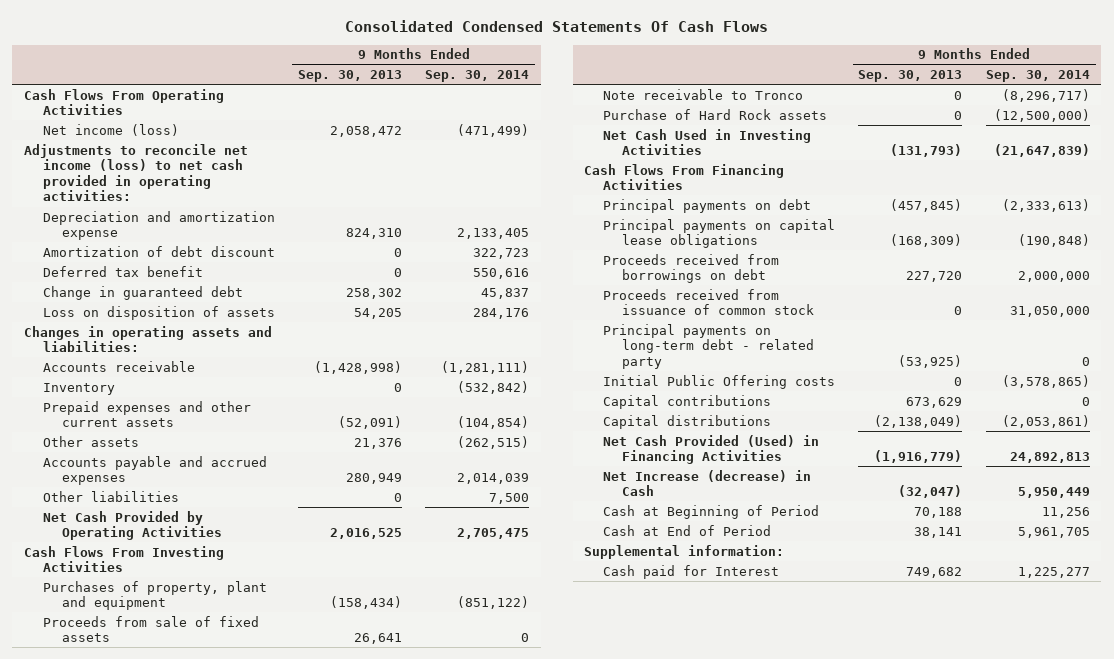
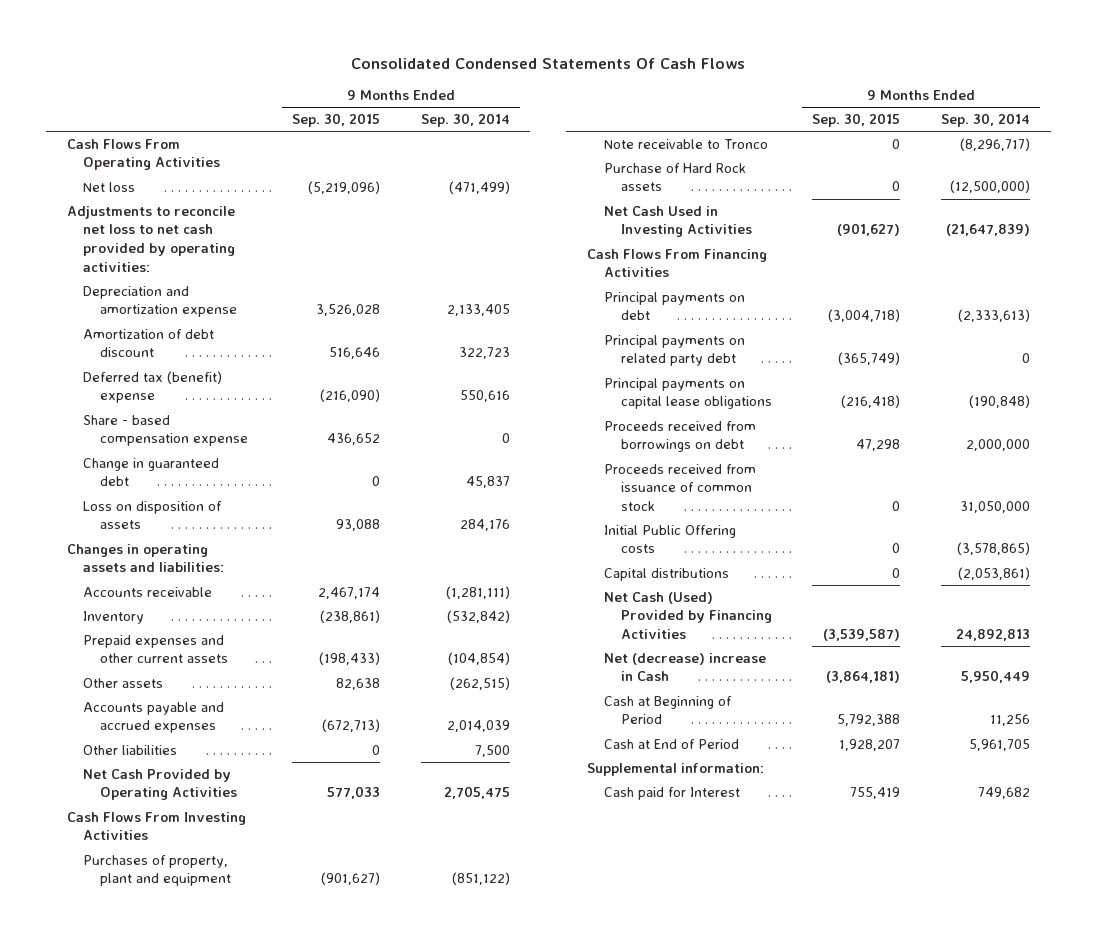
[298,70,403,83] Sep. 30, 2013 -> none
none -> [292,112,381,127] Sep. 30, 2015
[42,123,179,136] Net income (loss) -> [83,181,136,192] Net loss
[23,143,248,202] Adjustments to reconcile net income (loss) to net cash provided in operating activities: -> [66,205,236,272] Adjustments to reconcile net loss to net cash provided by operating activities:
[42,265,203,277] Deferred tax benefit -> [83,370,223,404] Deferred tax (benefit) expense
none -> [83,414,249,447] Share - based compensation expense
[42,615,259,643] Proceeds from sale of fixed assets -> none
none -> [603,334,745,367] Principal payments on related party debt
[603,323,815,369] Principal payments on long-term debt - related party -> none
[603,394,772,409] Capital contributions -> none
[603,434,820,465] Net Cash Provided (Used) in Financing Activities -> [603,591,772,640] Net Cash (Used) Provided by Financing Activities
[603,469,812,497] Net Increase (decrease) in Cash -> [603,652,766,682] Net (decrease) increase in Cash
[1017,566,1090,578] 1,225,277 -> [978,786,1031,799] 749,682

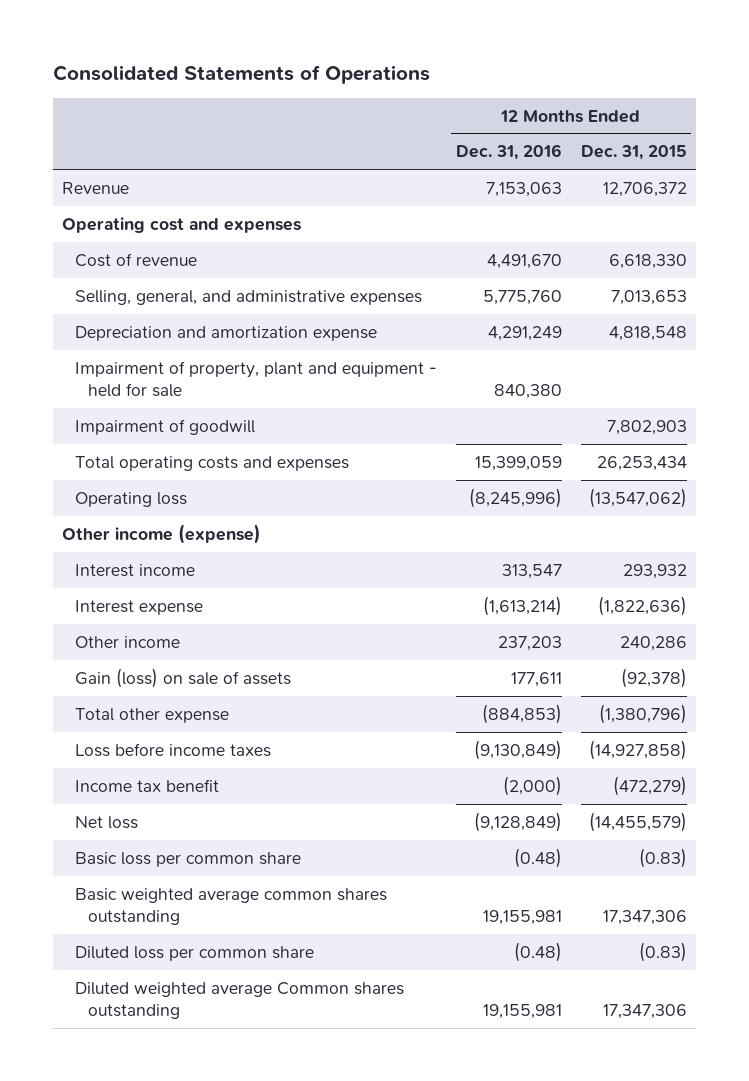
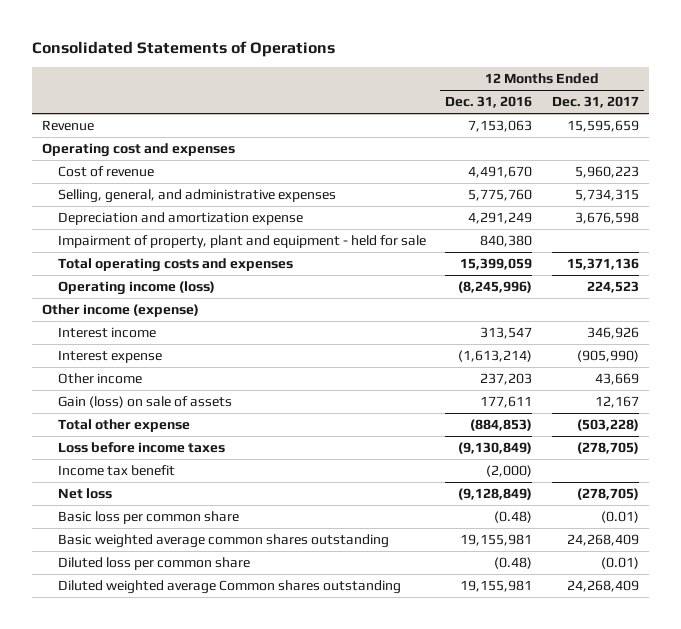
[580,145,687,161] Dec. 31, 2015 -> none
none -> [552,96,640,109] Dec. 31, 2017
[74,418,255,435] Impairment of goodwill -> none
[74,491,187,507] Operating loss -> [57,281,215,296] Operating income (loss)

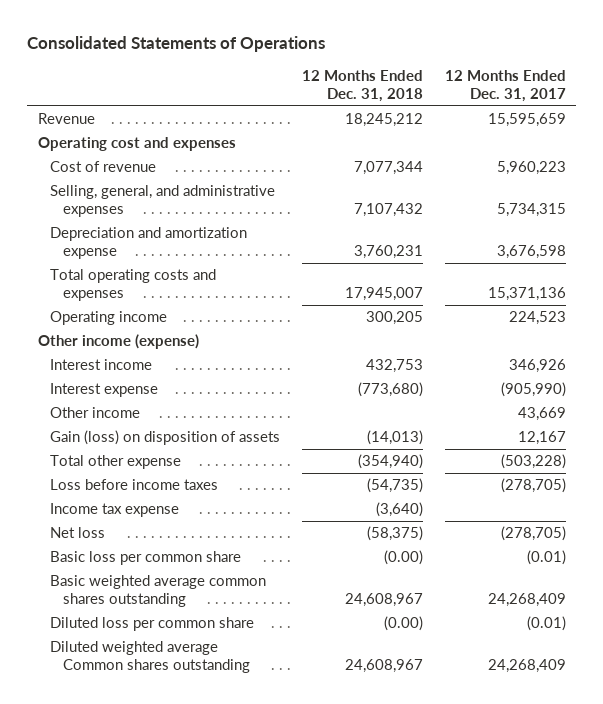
[445,96,533,109] Dec. 31, 2016 -> none
none -> [301,69,423,102] 12 Months Ended Dec. 31, 2018
[57,235,426,249] Impairment of property, plant and equipment - held for sale -> none
[57,281,215,296] Operating income (loss) -> [50,311,168,326] Operating income
[57,396,232,409] Gain (loss) on sale of assets -> [50,430,281,446] Gain (loss) on disposition of assets
[57,465,175,477] Income tax benefit -> [50,503,180,518] Income tax expense

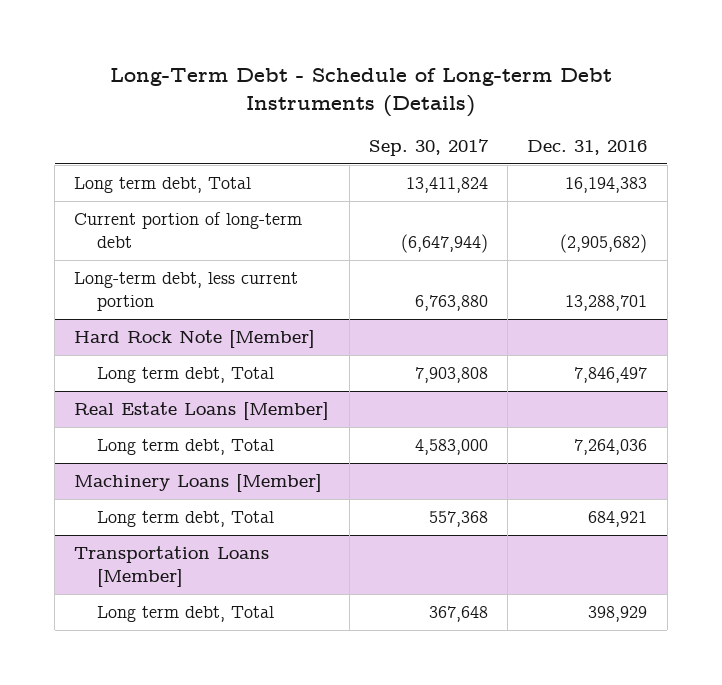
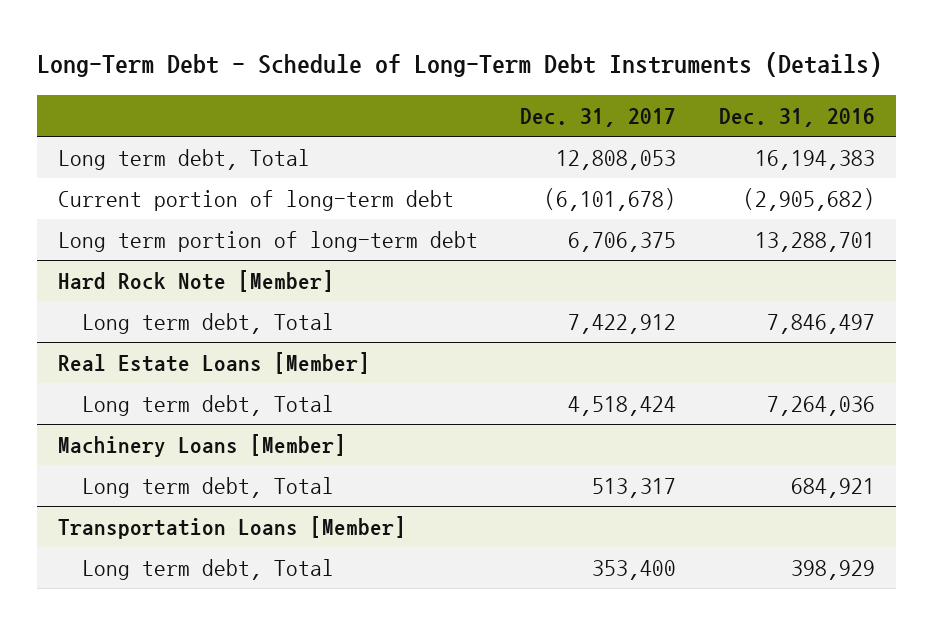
[109,68,612,118] Long-Term Debt - Schedule of Long-term Debt Instruments (Details) -> [37,52,883,78] Long-Term Debt - Schedule of Long-Term Debt Instruments (Details)
[368,139,489,157] Sep. 30, 2017 -> none
none -> [520,107,677,127] Dec. 31, 2017
[74,272,299,312] Long-term debt, less current portion -> [58,230,479,252] Long term portion of long-term debt

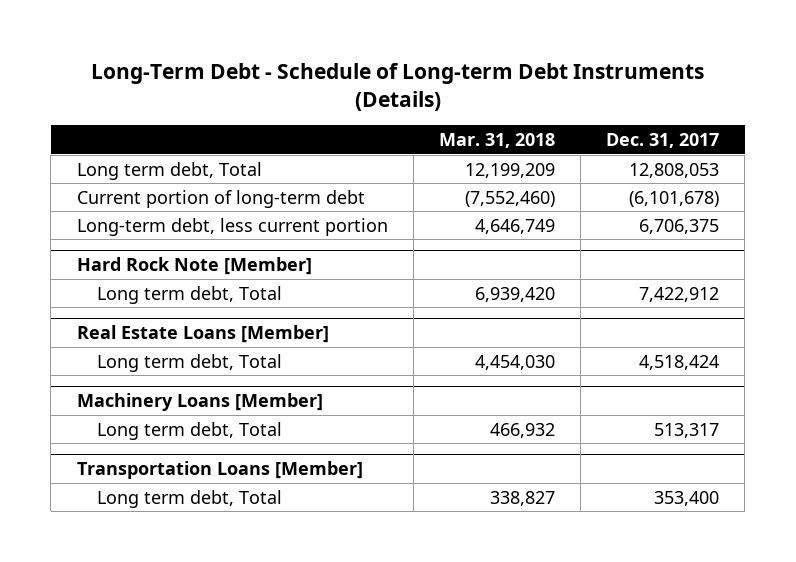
[37,52,883,78] Long-Term Debt - Schedule of Long-Term Debt Instruments (Details) -> [90,63,704,112] Long-Term Debt - Schedule of Long-term Debt Instruments (Details)
[718,107,875,127] Dec. 31, 2016 -> none
none -> [438,133,555,149] Mar. 31, 2018
[58,230,479,252] Long term portion of long-term debt -> [76,217,388,236] Long-term debt, less current portion

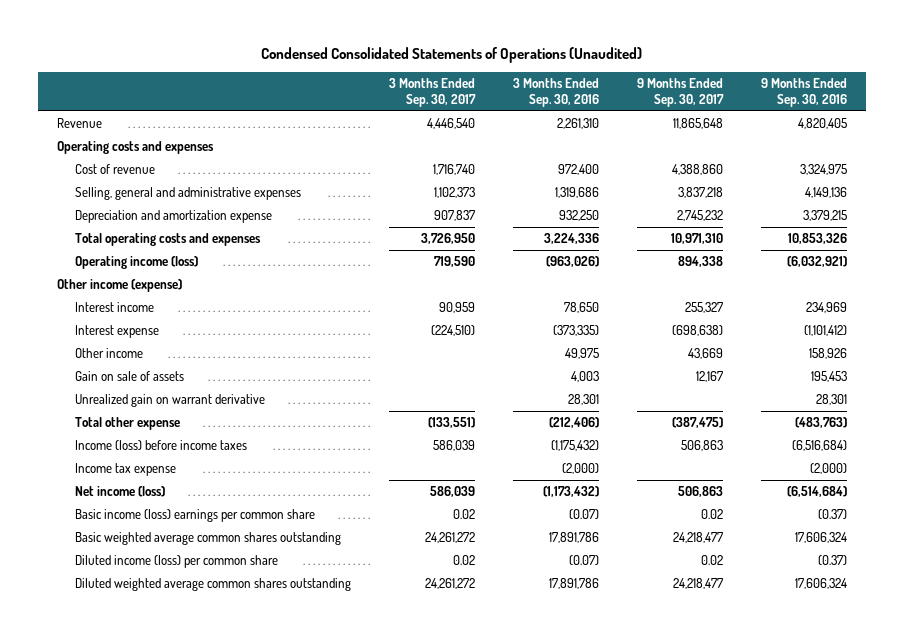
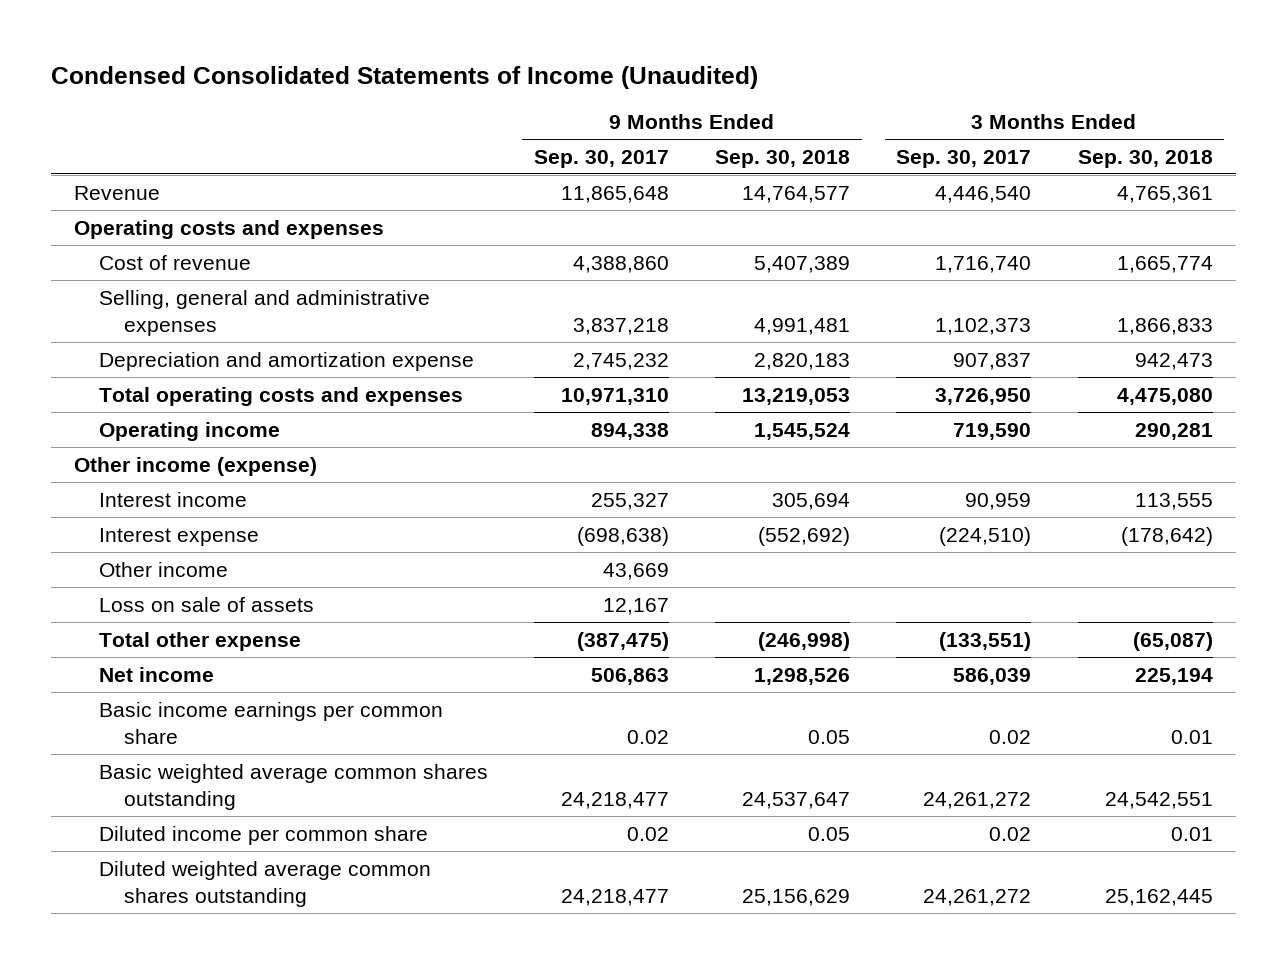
[261,46,643,63] Condensed Consolidated Statements of Operations (Unaudited) -> [50,65,758,89] Condensed Consolidated Statements of Income (Unaudited)
[512,78,599,108] 3 Months Ended Sep. 30, 2016 -> none
[760,78,847,108] 9 Months Ended Sep. 30, 2016 -> none
none -> [715,150,851,169] Sep. 30, 2018
none -> [1077,150,1213,169] Sep. 30, 2018
[74,256,198,270] Operating income (loss) -> [98,421,280,441] Operating income
[74,394,265,408] Unrealized gain on warrant derivative -> none
[74,371,184,382] Gain on sale of assets -> [98,596,314,612] Loss on sale of assets
[74,440,247,451] Income (loss) before income taxes -> none
[74,463,176,477] Income tax expense -> none
[74,486,165,498] Net income (loss) -> [98,666,214,682] Net income
[74,509,315,523] Basic income (loss) earnings per common share -> [98,701,443,744] Basic income earnings per common share
[74,555,278,569] Diluted income (loss) per common share -> [98,825,428,845] Diluted income per common share

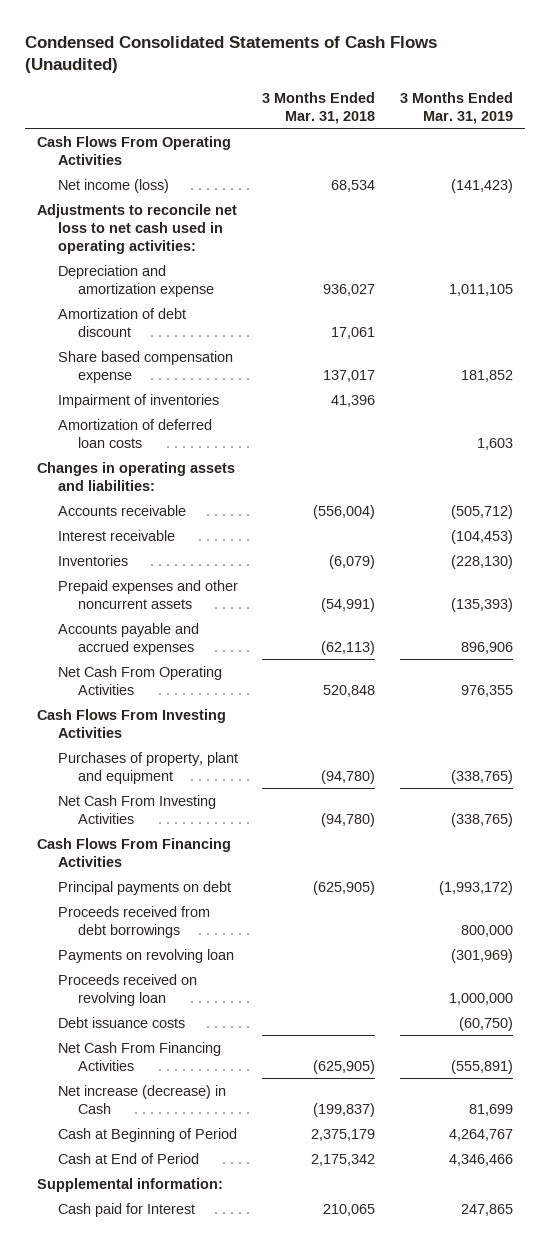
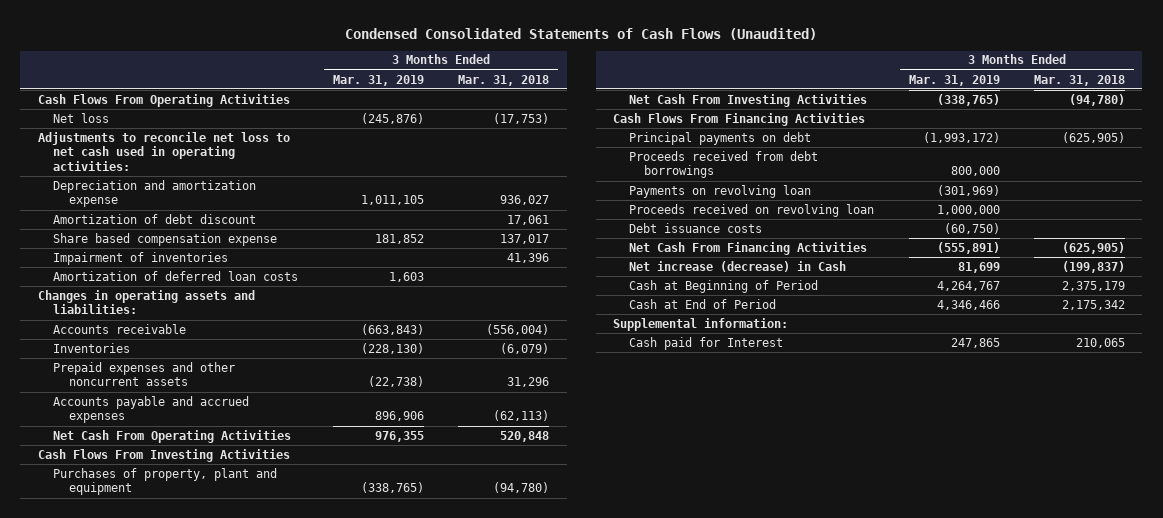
[57,178,169,193] Net income (loss) -> [53,112,110,123] Net loss
[331,179,376,192] 68,534 -> [493,112,550,124] (17,753)
[450,178,513,193] (141,423) -> [360,112,424,124] (245,876)
[57,529,175,541] Interest receivable -> none
[450,504,513,519] (505,712) -> [360,323,424,335] (663,843)
[321,597,376,612] (54,991) -> [507,377,550,388] 31,296
[450,597,513,612] (135,393) -> [367,376,424,388] (22,738)

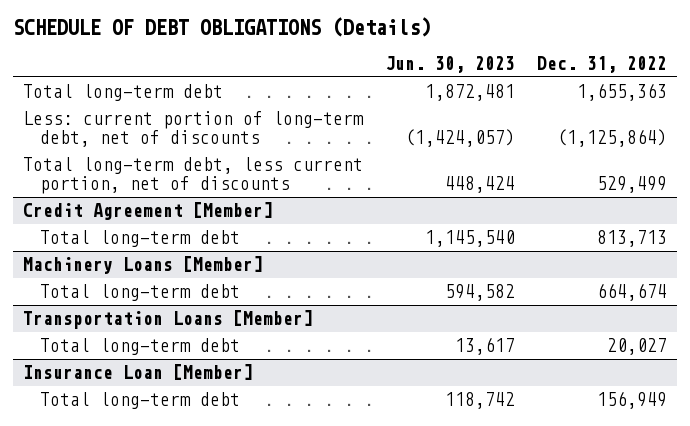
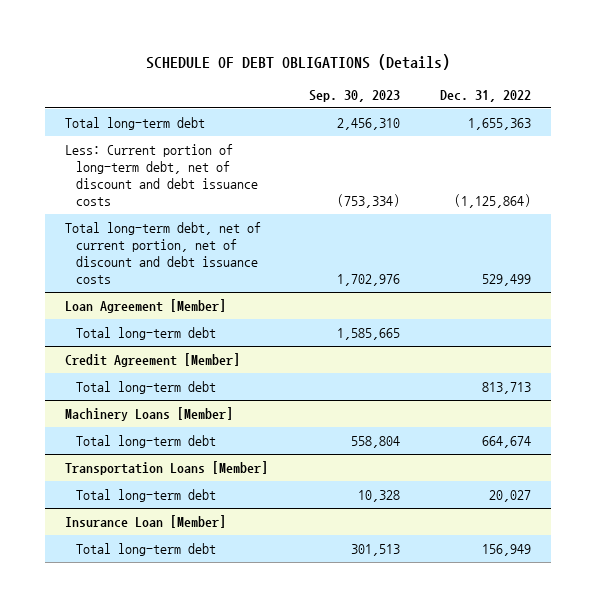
[384,56,515,74] Jun. 30, 2023 -> none
none -> [308,89,400,102] Sep. 30, 2023
[23,111,365,148] Less: current portion of long-term debt, net of discounts -> [65,143,259,206] Less: Current portion of long-term debt, net of discount and debt issuance costs
[23,157,364,195] Total long-term debt, less current portion, net of discounts -> [65,221,262,284] Total long-term debt, net of current portion, net of discount and debt issuance costs
none -> [65,298,227,313] Loan Agreement [Member]
none -> [76,326,217,340] Total long-term debt

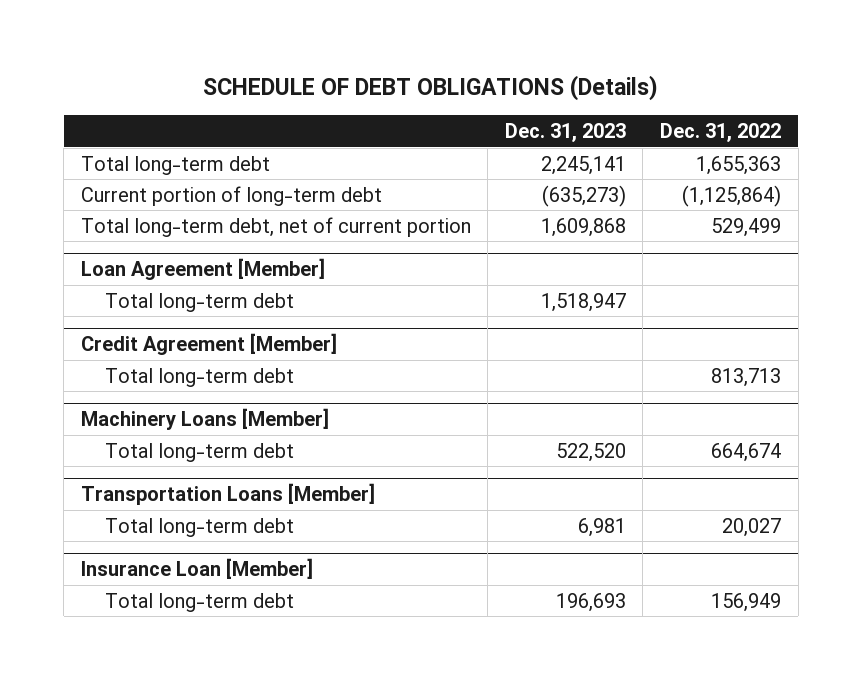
[308,89,400,102] Sep. 30, 2023 -> none
none -> [504,123,626,143] Dec. 31, 2023
[65,143,259,206] Less: Current portion of long-term debt, net of discount and debt issuance costs -> [80,185,382,206] Current portion of long-term debt
[65,221,262,284] Total long-term debt, net of current portion, net of discount and debt issuance costs -> [80,216,471,237] Total long-term debt, net of current portion

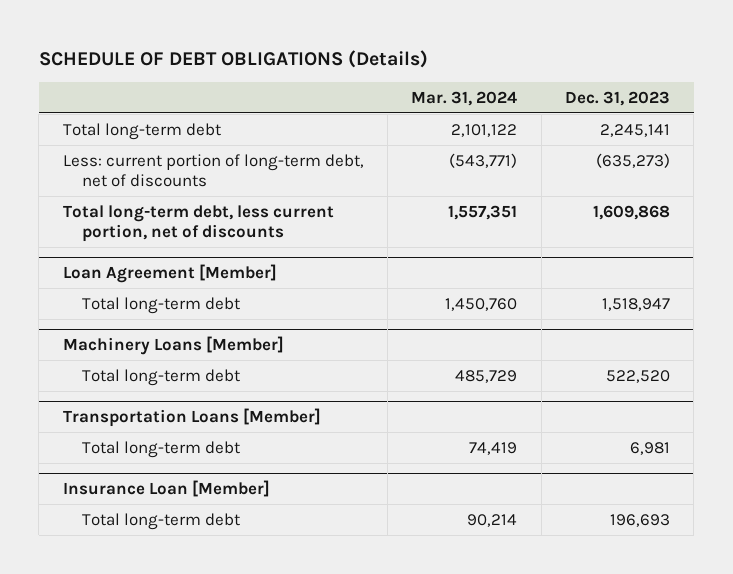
[660,123,782,143] Dec. 31, 2022 -> none
none -> [411,90,518,106] Mar. 31, 2024
[80,185,382,206] Current portion of long-term debt -> [62,153,364,187] Less: current portion of long-term debt, net of discounts
[80,216,471,237] Total long-term debt, net of current portion -> [62,204,334,242] Total long-term debt, less current portion, net of discounts
[80,333,337,356] Credit Agreement [Member] -> none
[104,367,294,387] Total long-term debt -> none

